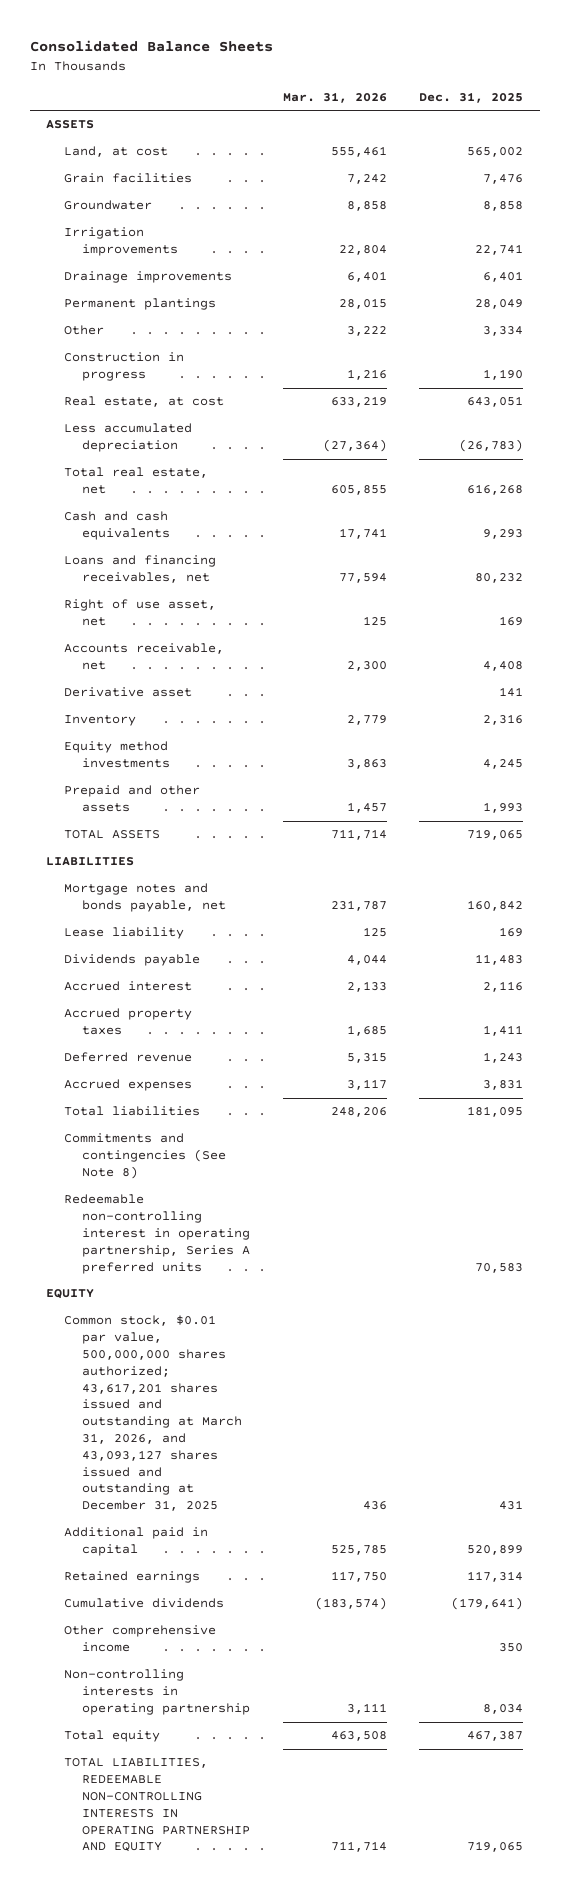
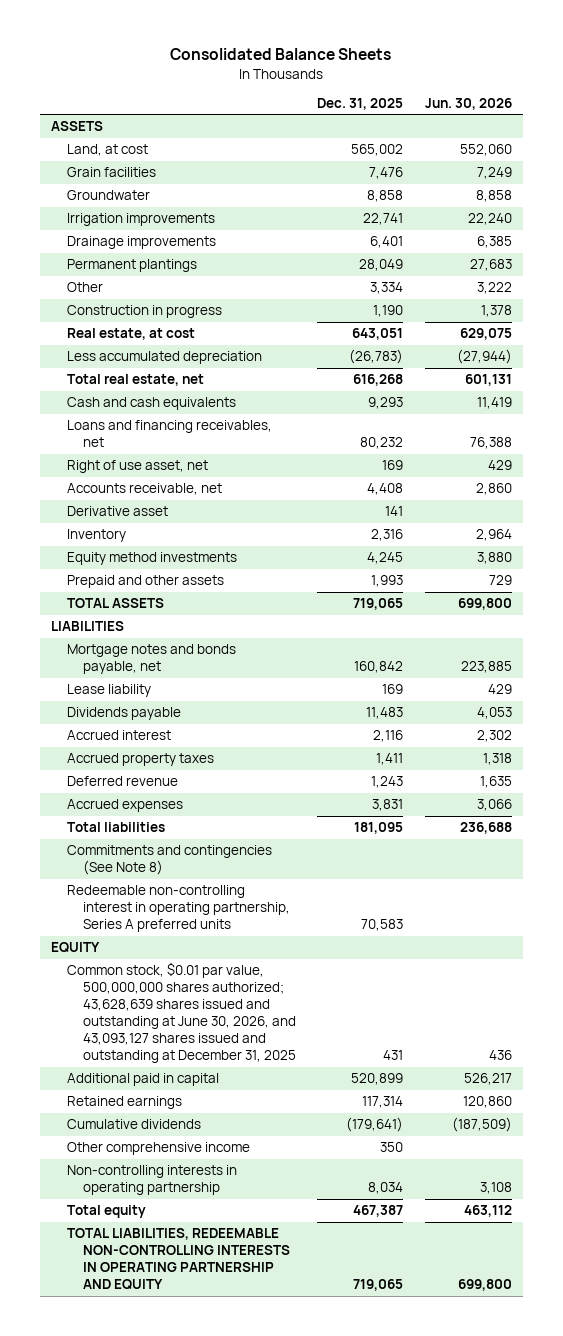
[282,91,387,103] Mar. 31, 2026 -> none
none -> [425,98,513,111] Jun. 30, 2026
[64,1315,242,1512] Common stock, $0.01 par value, 500,000,000 shares authorized; 43,617,201 shares issued and outstanding at March 31, 2026, and 43,093,127 shares issued and outstanding at December 31, 2025 -> [66,962,296,1064] Common stock, $0.01 par value, 500,000,000 shares authorized; 43,628,639 shares issued and outstanding at June 30, 2026, and 43,093,127 shares issued and outstanding at December 31, 2025

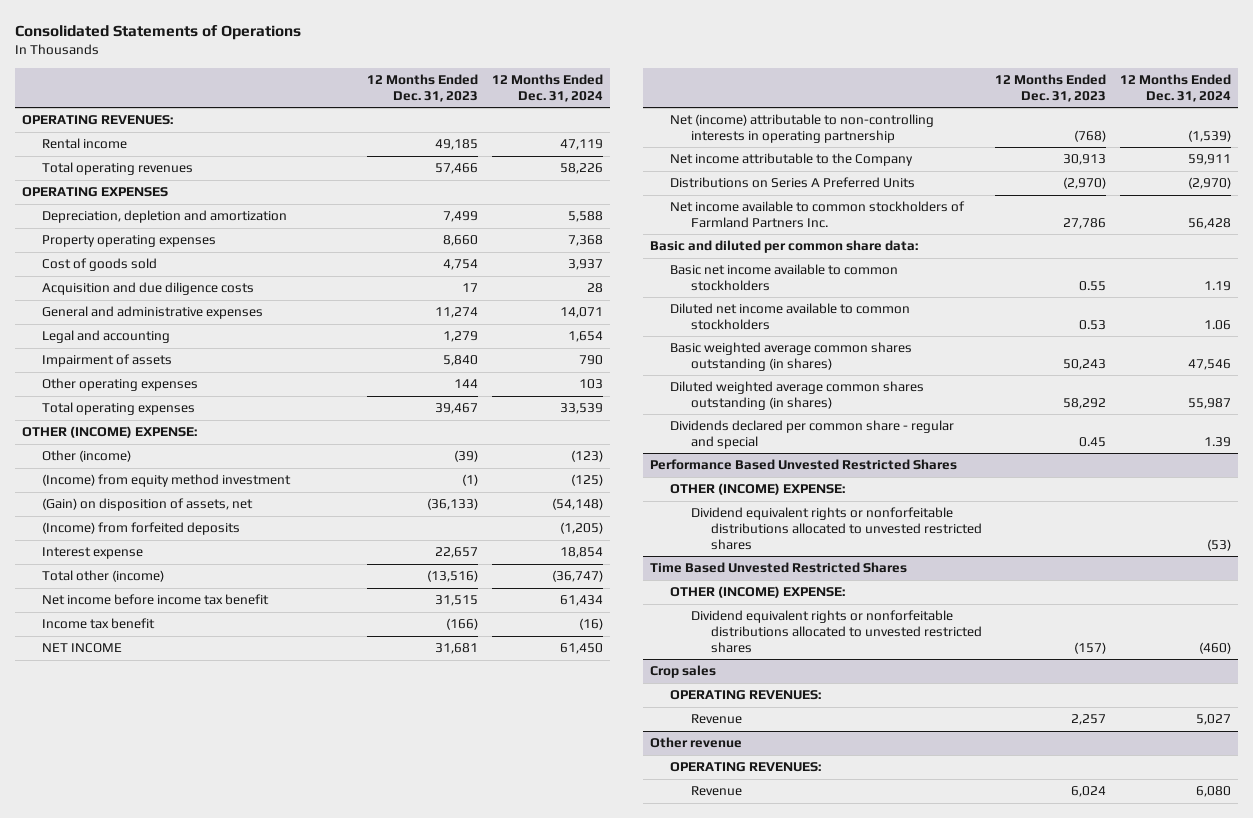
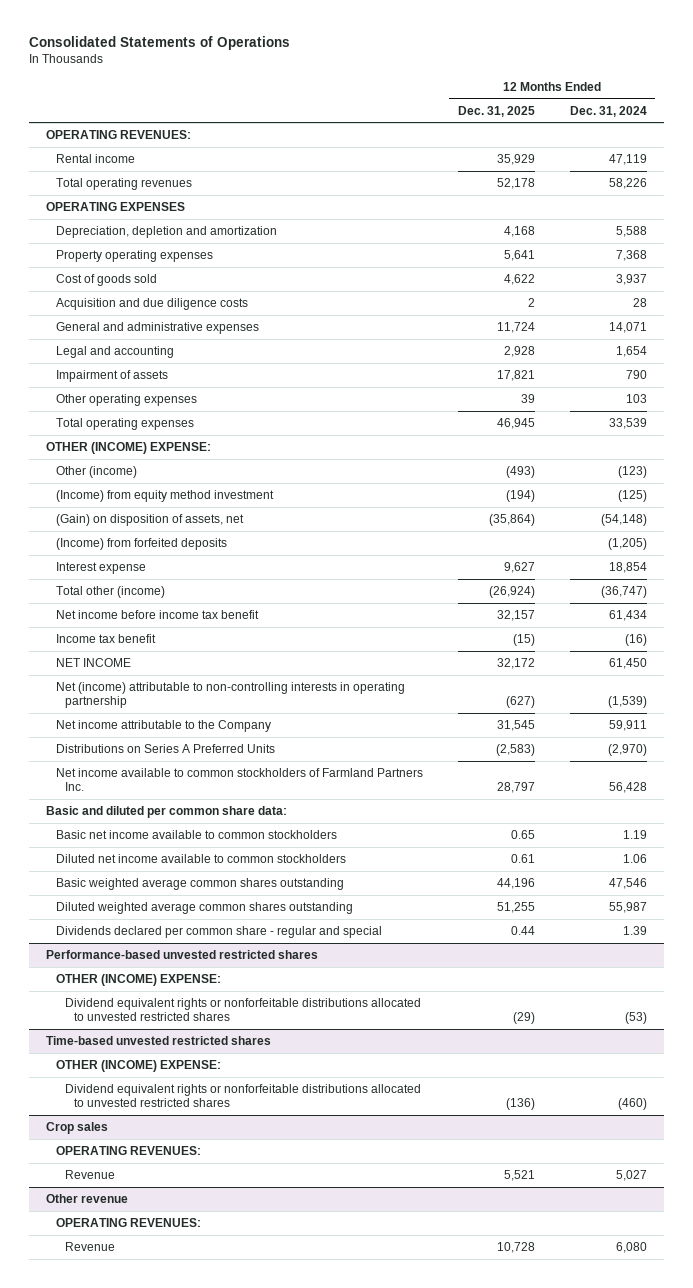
[367,73,479,102] 12 Months Ended Dec. 31, 2023 -> none
none -> [457,105,535,117] Dec. 31, 2025
[670,342,913,372] Basic weighted average common shares outstanding (in shares) -> [55,877,344,890] Basic weighted average common shares outstanding
[670,381,925,411] Diluted weighted average common shares outstanding (in shares) -> [55,901,353,914] Diluted weighted average common shares outstanding
[650,459,958,471] Performance Based Unvested Restricted Shares -> [46,949,319,959] Performance-based unvested restricted shares
[650,562,908,574] Time Based Unvested Restricted Shares -> [46,1035,272,1045] Time-based unvested restricted shares

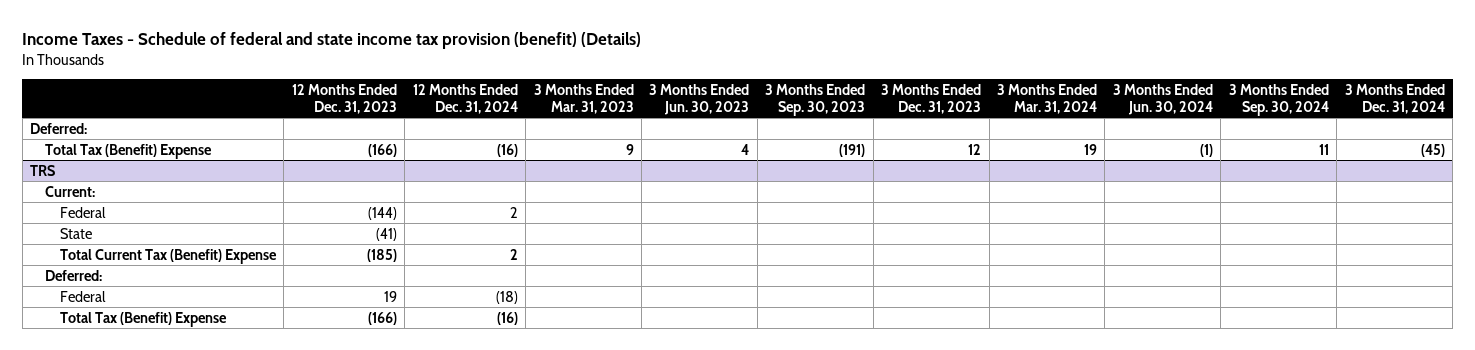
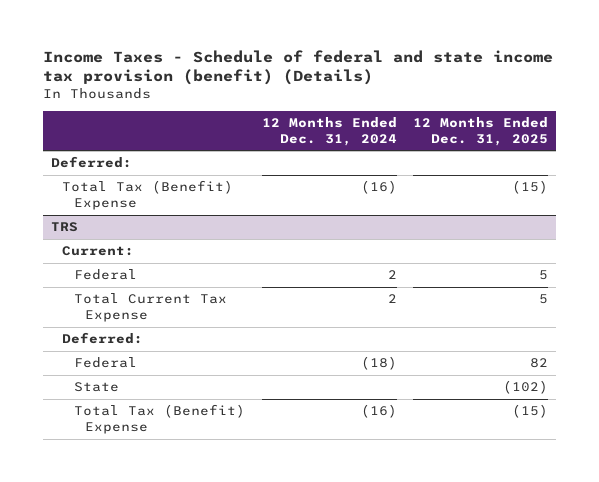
[291,83,397,114] 12 Months Ended Dec. 31, 2023 -> none
[533,83,634,114] 3 Months Ended Mar. 31, 2023 -> none
[649,83,750,115] 3 Months Ended Jun. 30, 2023 -> none
[765,83,866,116] 3 Months Ended Sep. 30, 2023 -> none
[881,83,982,114] 3 Months Ended Dec. 31, 2023 -> none
[997,83,1098,114] 3 Months Ended Mar. 31, 2024 -> none
[1112,83,1213,115] 3 Months Ended Jun. 30, 2024 -> none
[1228,83,1329,116] 3 Months Ended Sep. 30, 2024 -> none
[1344,83,1445,114] 3 Months Ended Dec. 31, 2024 -> none
none -> [413,116,549,146] 12 Months Ended Dec. 31, 2025
[60,248,278,264] Total Current Tax (Benefit) Expense -> [73,293,227,323] Total Current Tax Expense
[60,227,93,239] State -> [73,382,119,393] State

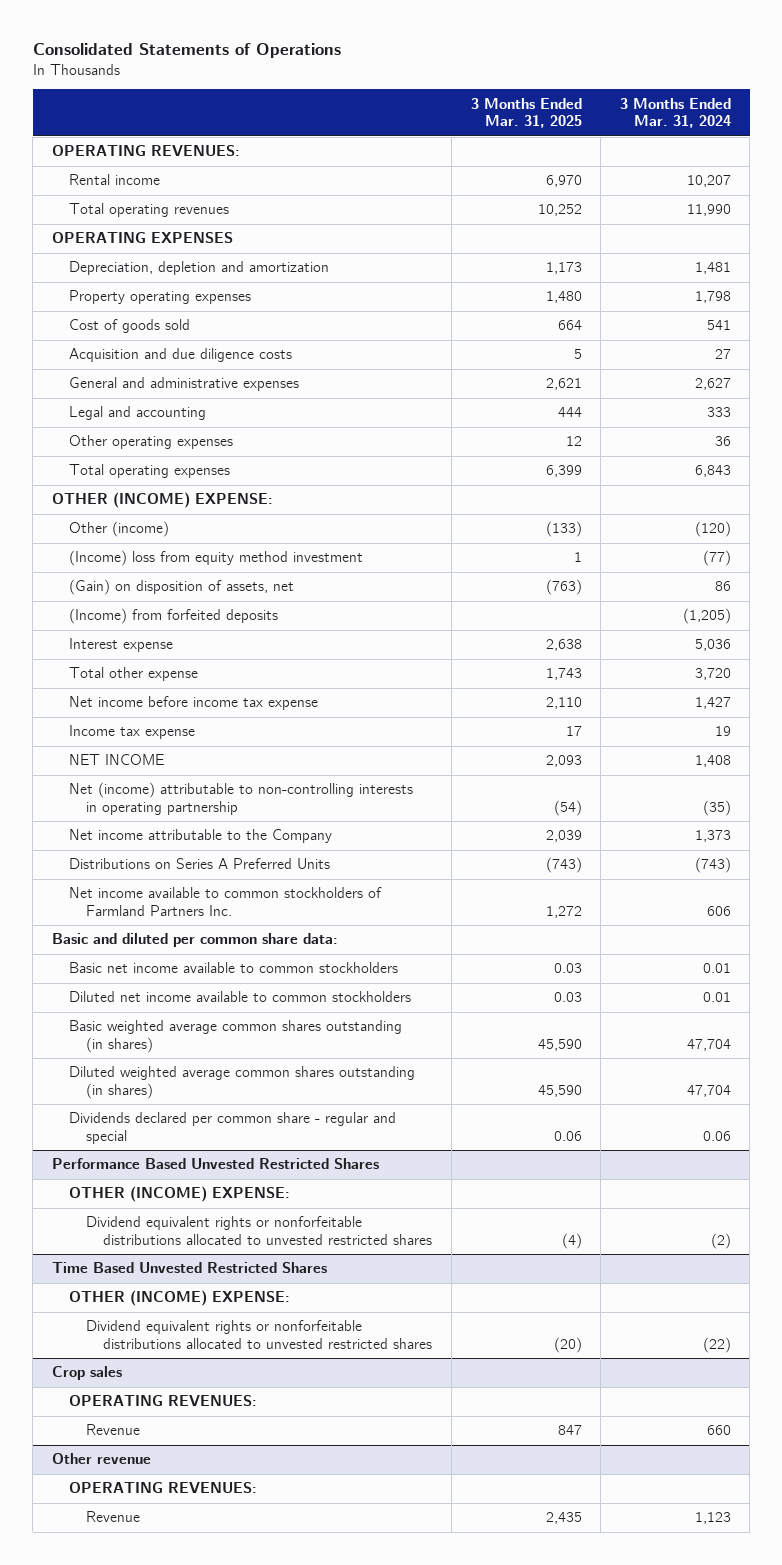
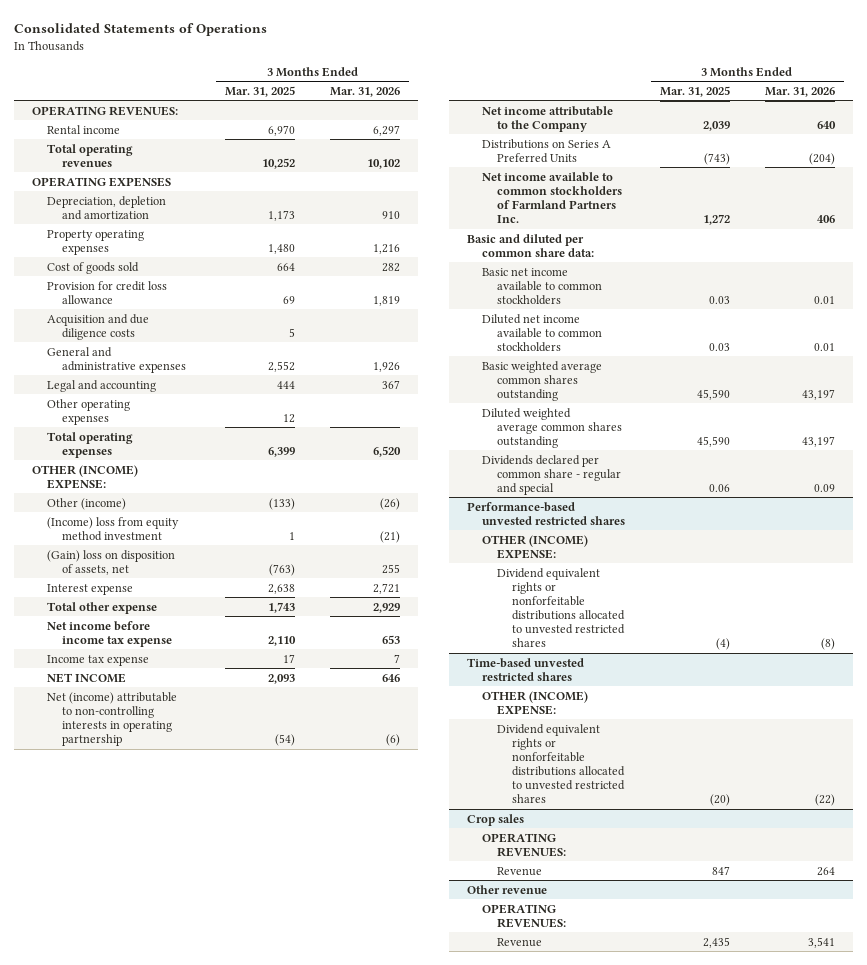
[619,97,731,129] 3 Months Ended Mar. 31, 2024 -> none
none -> [330,86,401,97] Mar. 31, 2026
none -> [46,280,167,304] Provision for credit loss allowance
[545,378,582,391] 2,621 -> [268,360,296,372] 2,552
[69,608,279,625] (Income) from forfeited deposits -> none
[69,579,295,596] (Gain) on disposition of assets, net -> [46,549,175,575] (Gain) loss on disposition of assets, net
[69,1020,403,1053] Basic weighted average common shares outstanding (in shares) -> [481,360,602,401] Basic weighted average common shares outstanding
[69,1066,416,1099] Diluted weighted average common shares outstanding (in shares) -> [481,407,622,448] Diluted weighted average common shares outstanding
[51,1158,379,1170] Performance Based Unvested Restricted Shares -> [466,501,625,525] Performance-based unvested restricted shares
[51,1262,327,1274] Time Based Unvested Restricted Shares -> [466,657,584,681] Time-based unvested restricted shares

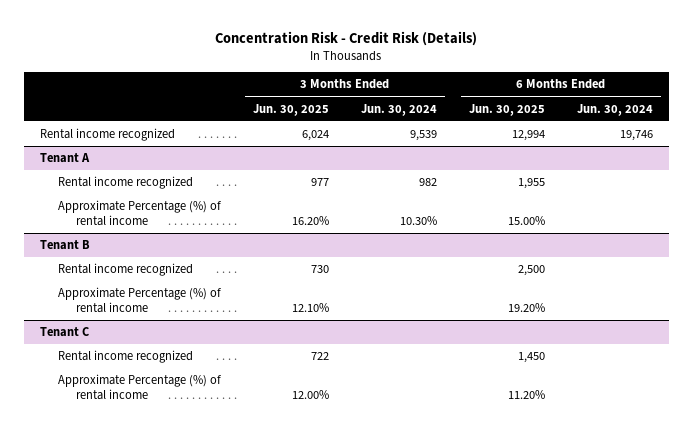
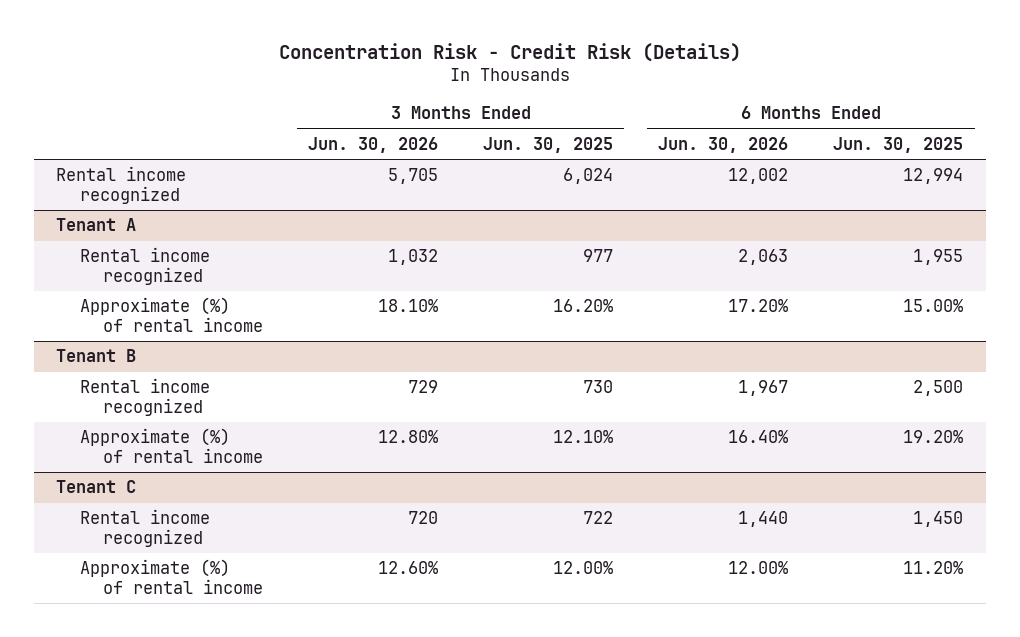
[360,103,437,116] Jun. 30, 2024 -> none
[576,103,653,116] Jun. 30, 2024 -> none
none -> [308,136,439,153] Jun. 30, 2026
none -> [658,136,789,153] Jun. 30, 2026
[57,200,221,227] Approximate Percentage (%) of rental income -> [79,297,264,332] Approximate (%) of rental income
[57,287,221,314] Approximate Percentage (%) of rental income -> [79,428,264,463] Approximate (%) of rental income
[57,374,221,401] Approximate Percentage (%) of rental income -> [79,559,264,594] Approximate (%) of rental income

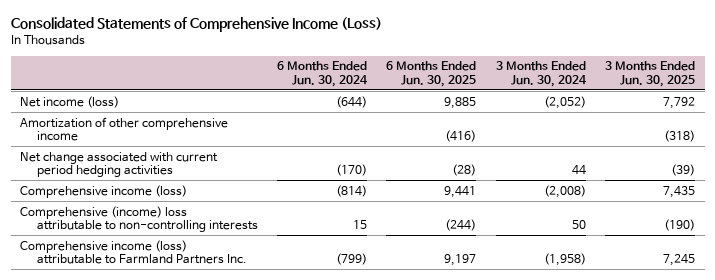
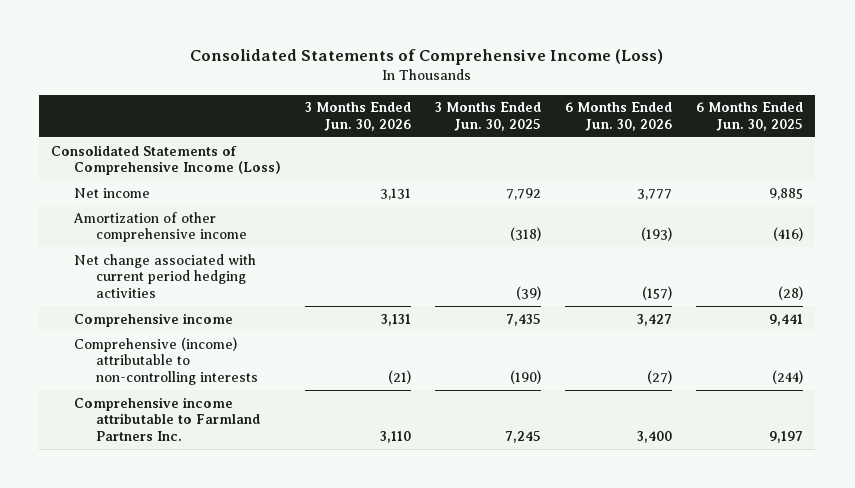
[277,61,369,87] 6 Months Ended Jun. 30, 2024 -> none
[495,61,587,87] 3 Months Ended Jun. 30, 2024 -> none
none -> [304,102,411,131] 3 Months Ended Jun. 30, 2026
none -> [565,102,673,131] 6 Months Ended Jun. 30, 2026
none -> [51,144,281,176] Consolidated Statements of Comprehensive Income (Loss)
[20,95,120,108] Net income (loss) -> [73,187,150,198] Net income
[20,184,188,198] Comprehensive income (loss) -> [73,312,233,327] Comprehensive income
[20,205,258,233] Comprehensive (income) loss attributable to non-controlling interests -> [73,336,258,386] Comprehensive (income) attributable to non-controlling interests
[20,239,247,265] Comprehensive income (loss) attributable to Farmland Partners Inc. -> [73,396,260,442] Comprehensive income attributable to Farmland Partners Inc.

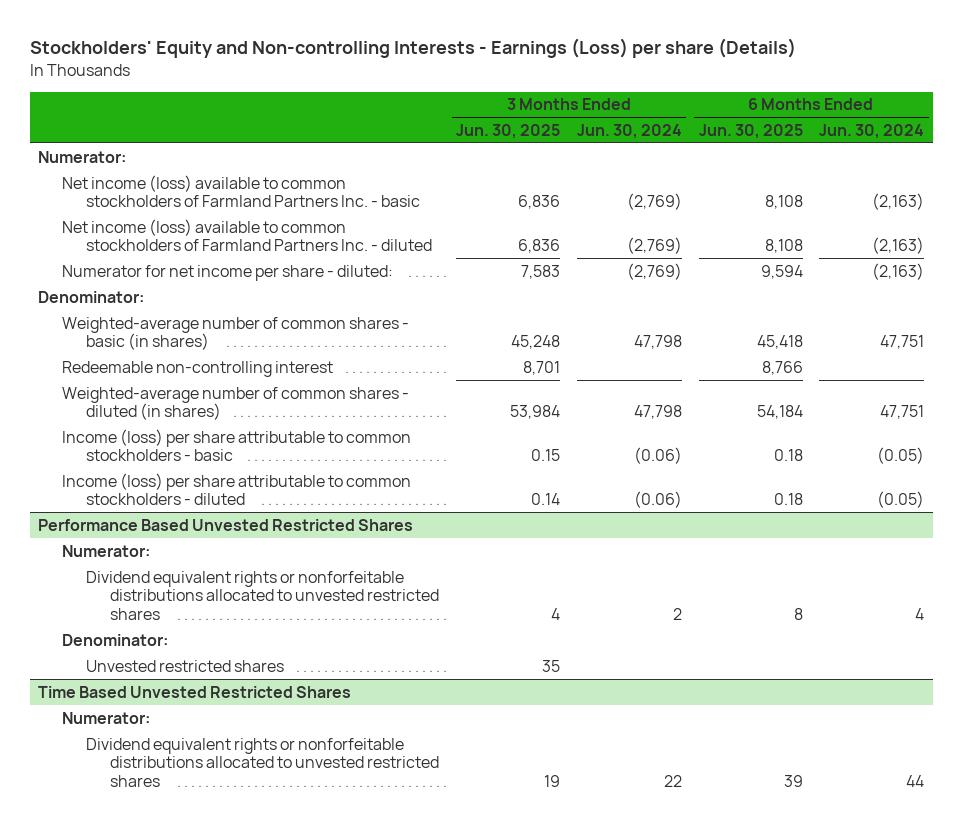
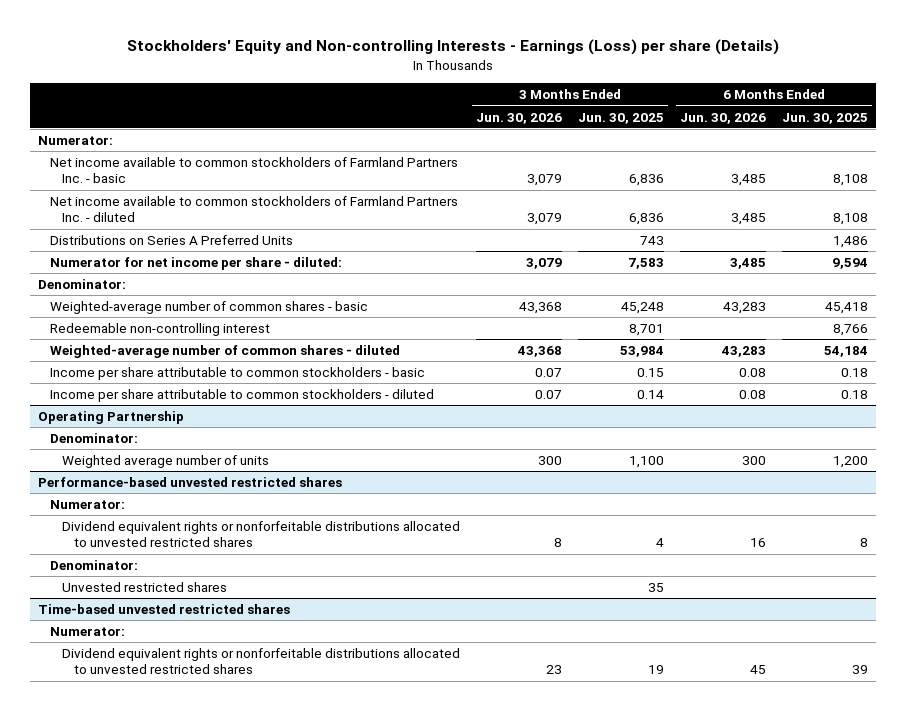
[576,123,682,139] Jun. 30, 2024 -> none
[819,123,925,139] Jun. 30, 2024 -> none
none -> [476,112,563,124] Jun. 30, 2026
none -> [680,112,767,124] Jun. 30, 2026
[62,174,421,208] Net income (loss) available to common stockholders of Farmland Partners Inc. - basic -> [49,157,458,184] Net income available to common stockholders of Farmland Partners Inc. - basic
[62,218,433,252] Net income (loss) available to common stockholders of Farmland Partners Inc. - diluted -> [49,196,458,223] Net income available to common stockholders of Farmland Partners Inc. - diluted
none -> [49,235,293,246] Distributions on Series A Preferred Units
[62,316,410,351] Weighted-average number of common shares - basic (in shares) -> [49,301,368,315] Weighted-average number of common shares - basic
[62,386,410,421] Weighted-average number of common shares - diluted (in shares) -> [49,345,400,359] Weighted-average number of common shares - diluted
[62,428,412,462] Income (loss) per share attributable to common stockholders - basic -> [49,367,425,381] Income per share attributable to common stockholders - basic
[62,472,412,506] Income (loss) per share attributable to common stockholders - diluted -> [49,389,434,403] Income per share attributable to common stockholders - diluted
none -> [37,411,184,425] Operating Partnership
none -> [49,433,138,444] Denominator:
none -> [62,455,270,469] Weighted average number of units
[38,518,414,531] Performance Based Unvested Restricted Shares -> [37,477,342,488] Performance-based unvested restricted shares
[38,685,352,698] Time Based Unvested Restricted Shares -> [37,604,290,615] Time-based unvested restricted shares

